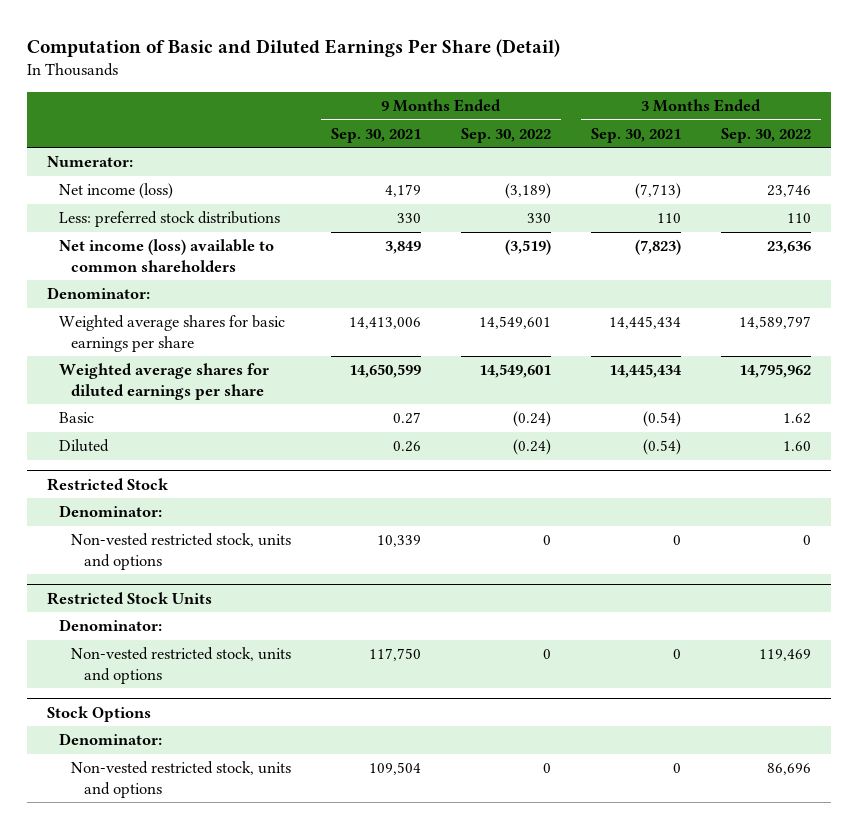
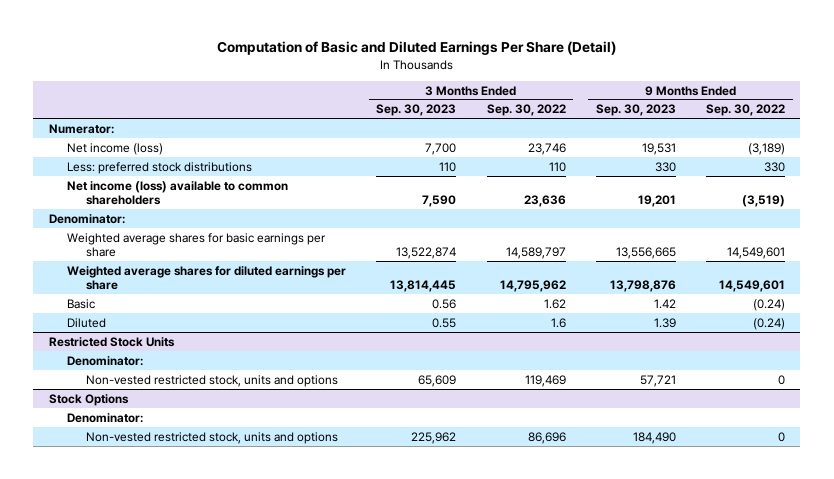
[331,127,422,143] Sep. 30, 2021 -> none
[591,127,682,143] Sep. 30, 2021 -> none
none -> [376,104,457,117] Sep. 30, 2023
none -> [595,104,676,117] Sep. 30, 2023
[47,477,169,491] Restricted Stock -> none
[59,505,163,518] Denominator: -> none
[71,533,292,570] Non-vested restricted stock, units and options -> none
[783,441,812,452] 1.60 -> [550,317,566,328] 1.6

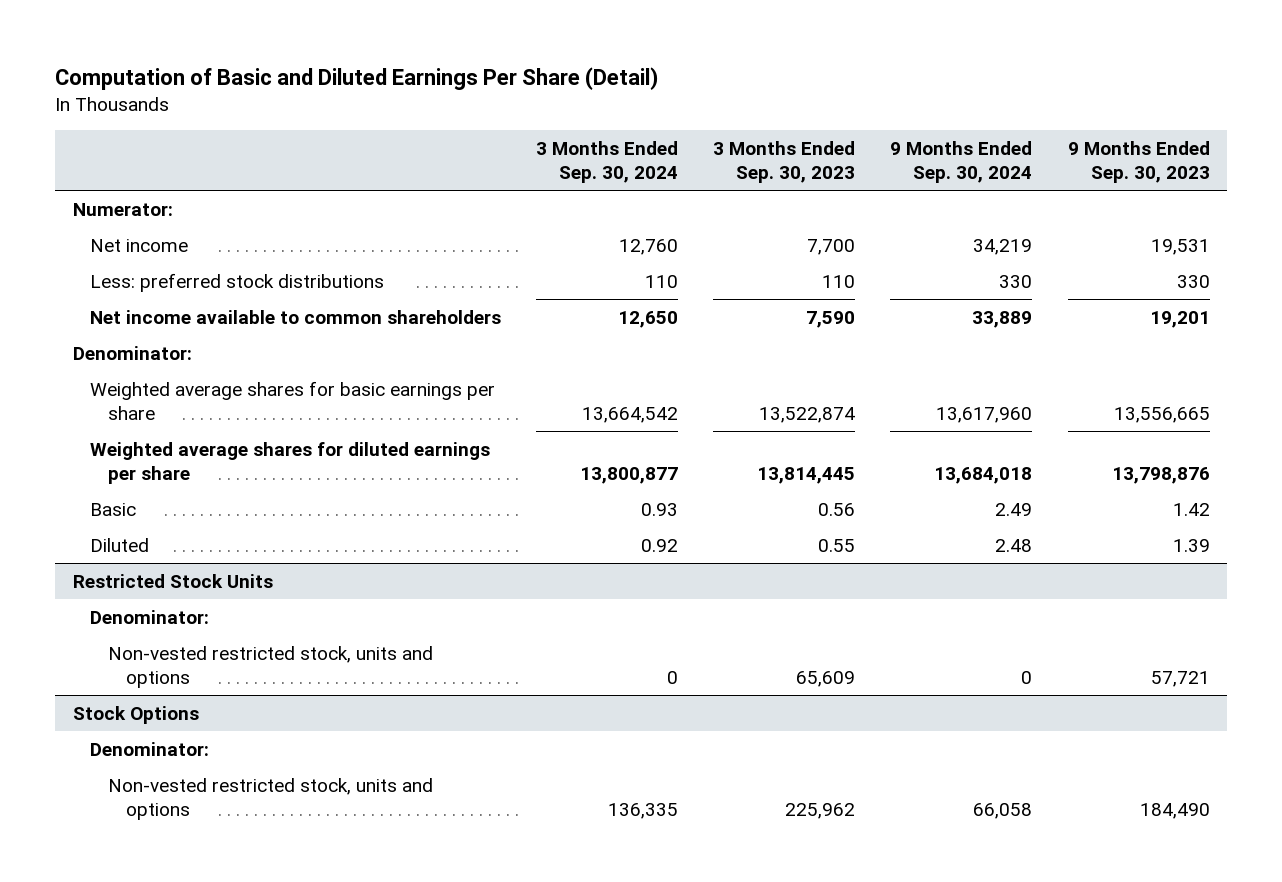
[486,104,566,117] Sep. 30, 2022 -> none
[706,104,786,117] Sep. 30, 2022 -> none
none -> [536,140,679,183] 3 Months Ended Sep. 30, 2024
none -> [890,140,1033,183] 9 Months Ended Sep. 30, 2024
[67,142,164,155] Net income (loss) -> [90,238,189,252] Net income
[67,180,289,205] Net income (loss) available to common shareholders -> [90,309,502,324] Net income available to common shareholders

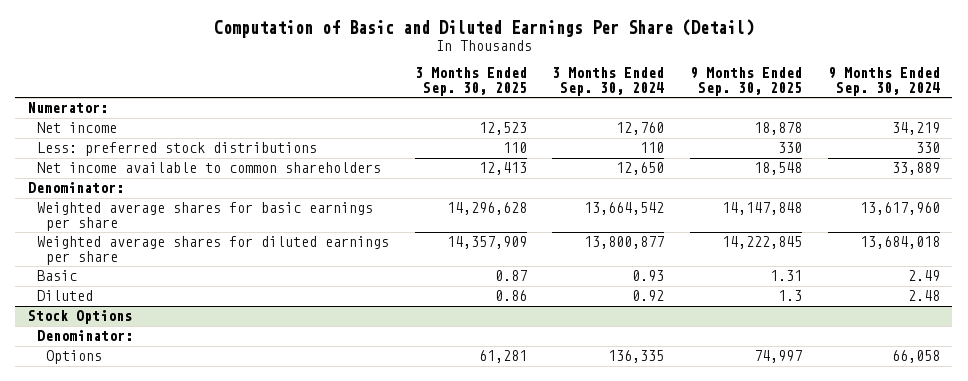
[713,140,856,183] 3 Months Ended Sep. 30, 2023 -> none
[1067,140,1210,183] 9 Months Ended Sep. 30, 2023 -> none
none -> [414,67,527,96] 3 Months Ended Sep. 30, 2025
none -> [689,67,802,96] 9 Months Ended Sep. 30, 2025
[72,573,273,588] Restricted Stock Units -> none
[90,609,210,624] Denominator: -> none
[108,645,434,688] Non-vested restricted stock, units and options -> none
[108,777,434,820] Non-vested restricted stock, units and options -> [45,350,102,365] Options

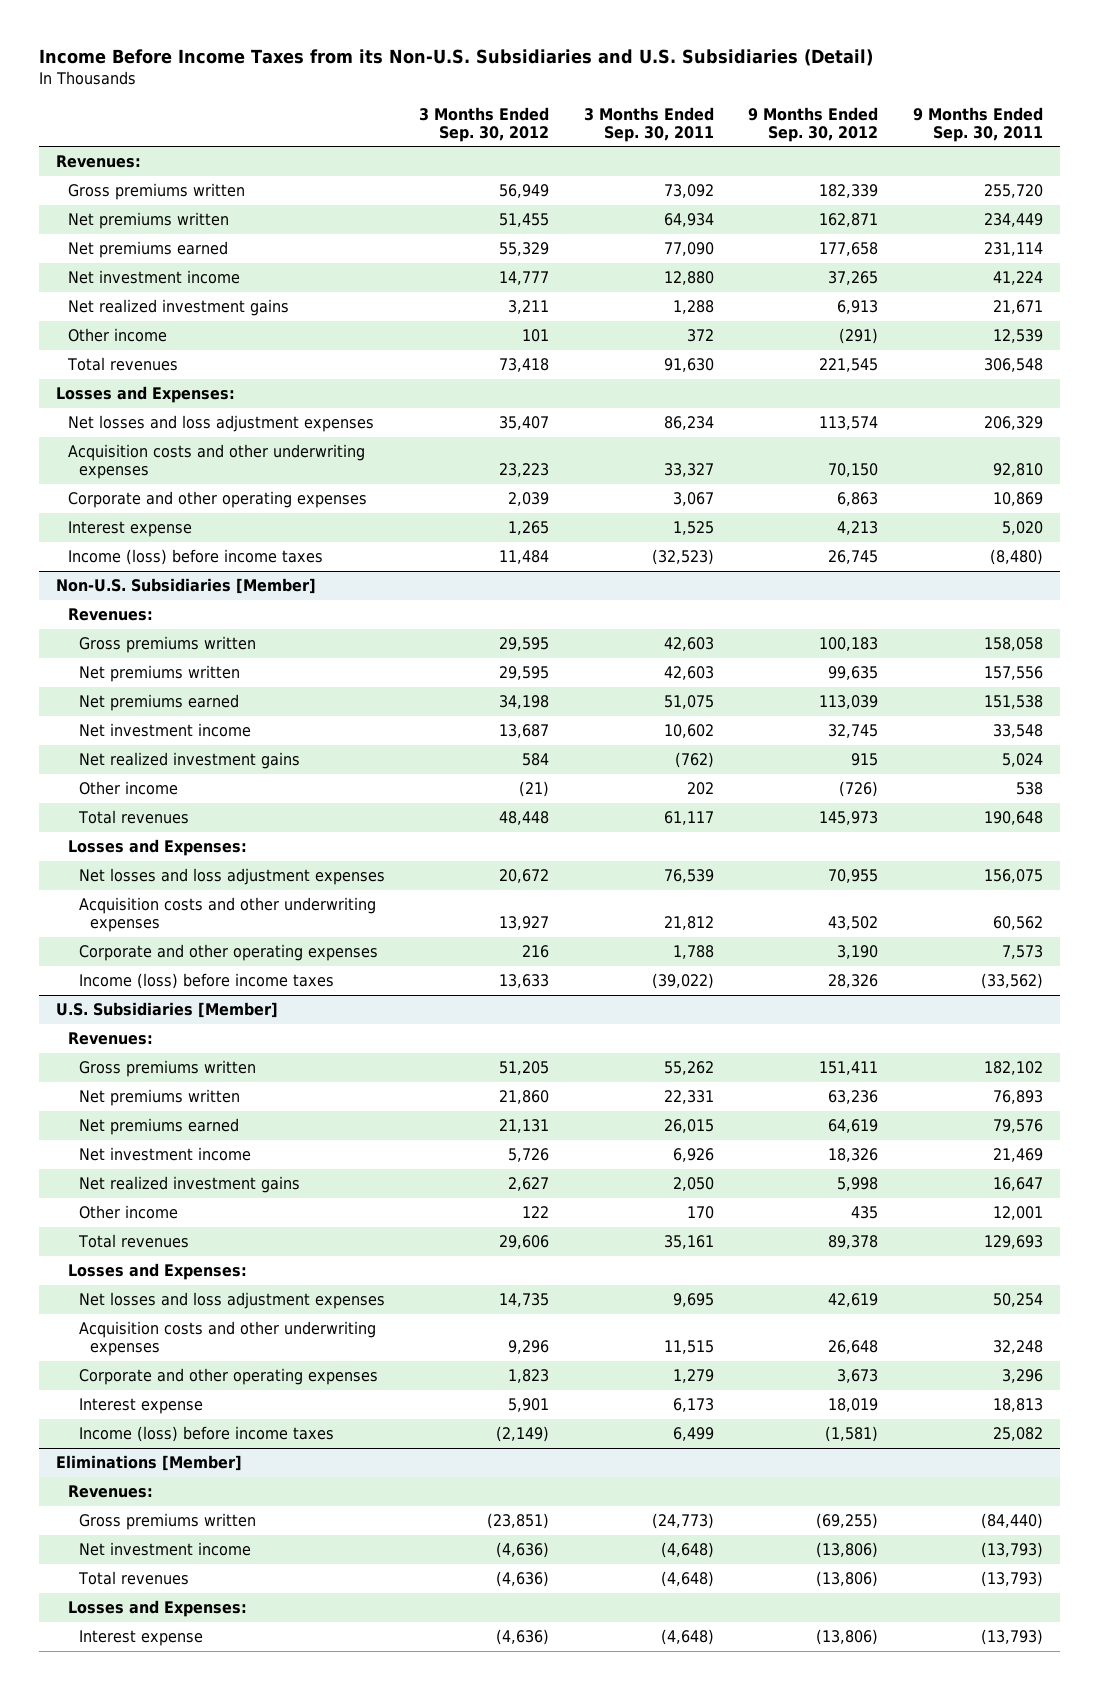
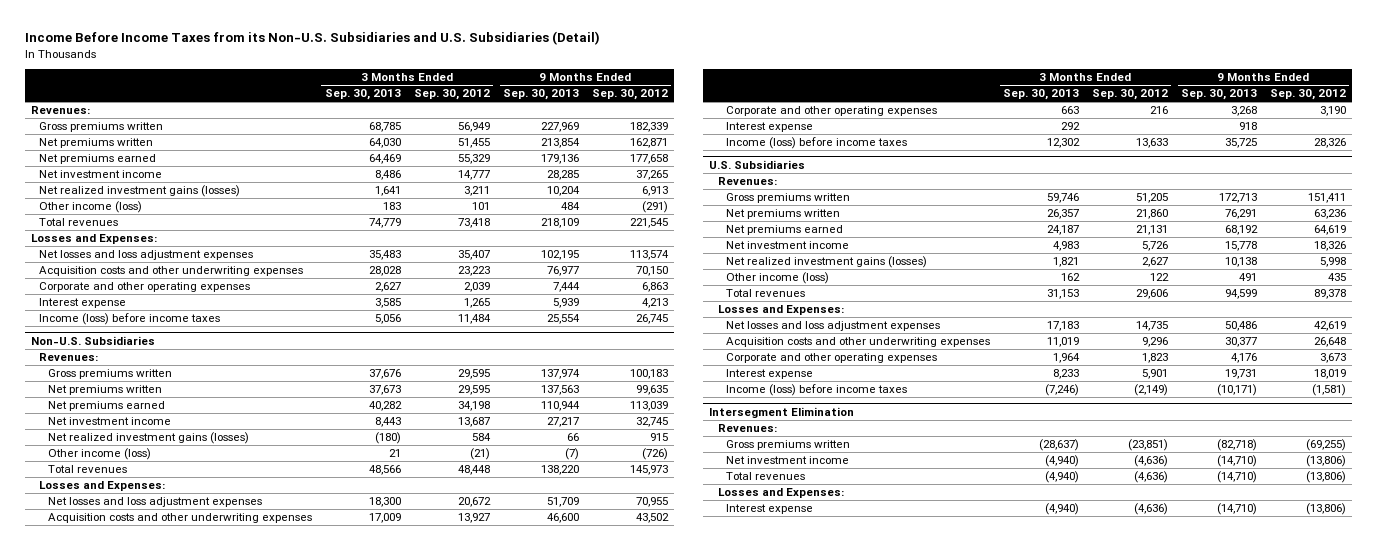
[583,106,714,142] 3 Months Ended Sep. 30, 2011 -> none
[913,106,1044,142] 9 Months Ended Sep. 30, 2011 -> none
none -> [324,89,401,101] Sep. 30, 2013
none -> [502,89,579,101] Sep. 30, 2013
[67,299,289,317] Net realized investment gains -> [39,185,241,198] Net realized investment gains (losses)
[67,328,167,343] Other income -> [39,201,143,214] Other income (loss)
[56,578,317,595] Non-U.S. Subsidiaries [Member] -> [31,335,156,345] Non-U.S. Subsidiaries
[78,752,300,770] Net realized investment gains -> [47,432,249,445] Net realized investment gains (losses)
[78,781,178,796] Other income -> [47,448,151,461] Other income (loss)
none -> [725,122,813,133] Interest expense
[56,1002,279,1019] U.S. Subsidiaries [Member] -> [709,159,806,169] U.S. Subsidiaries
[78,1176,300,1194] Net realized investment gains -> [725,256,927,269] Net realized investment gains (losses)
[78,1205,178,1220] Other income -> [725,272,829,285] Other income (loss)
[56,1455,243,1472] Eliminations [Member] -> none
none -> [709,406,855,418] Intersegment Elimination

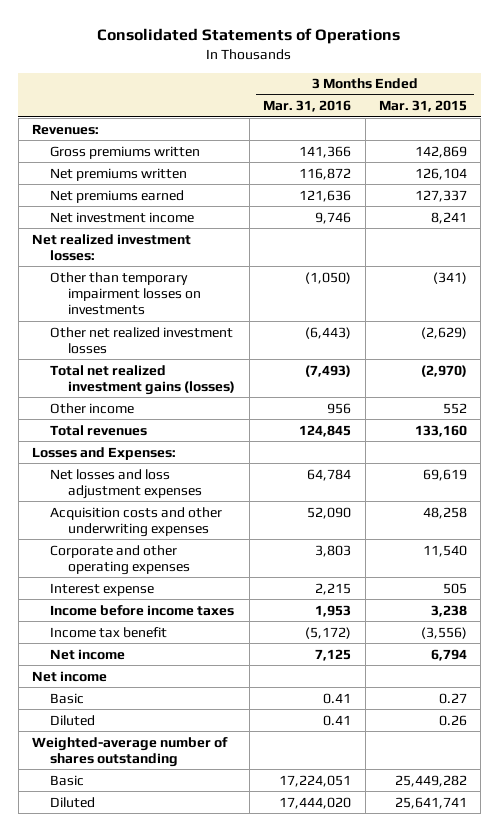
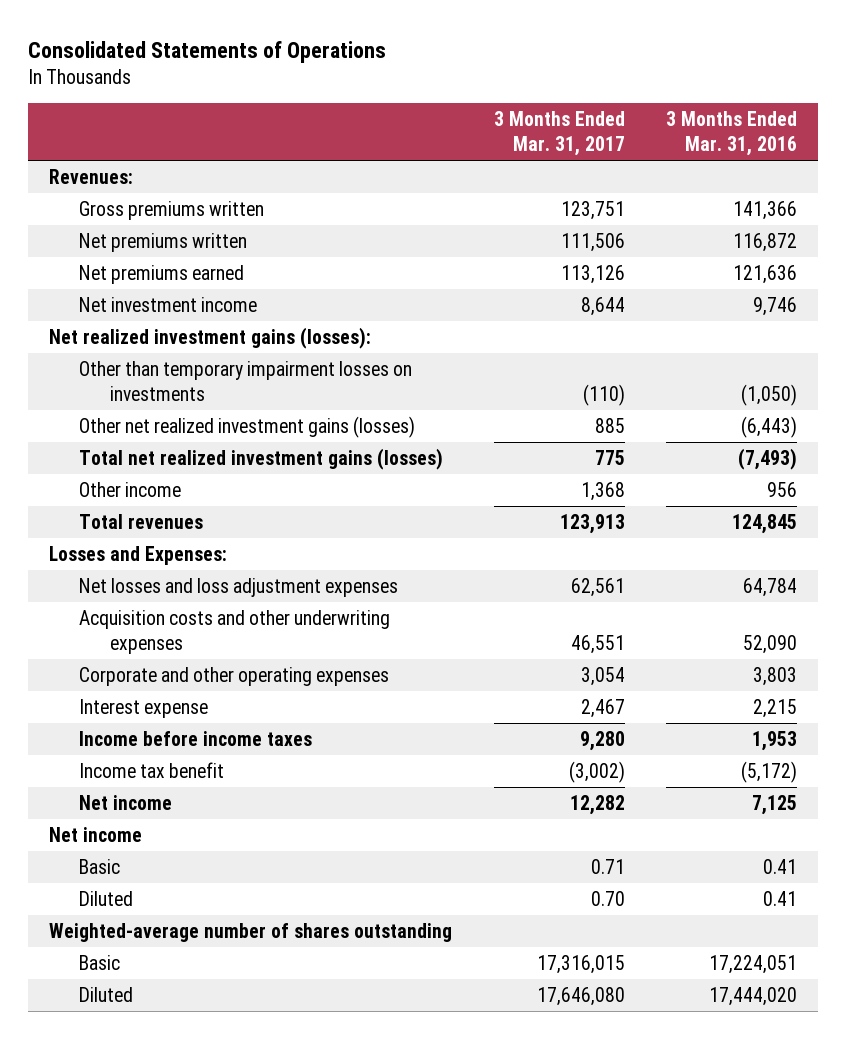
[378,100,467,113] Mar. 31, 2015 -> none
none -> [493,111,625,157] 3 Months Ended Mar. 31, 2017
[31,233,191,261] Net realized investment losses: -> [48,326,371,349] Net realized investment gains (losses):
[50,326,234,354] Other net realized investment losses -> [79,415,416,438] Other net realized investment gains (losses)

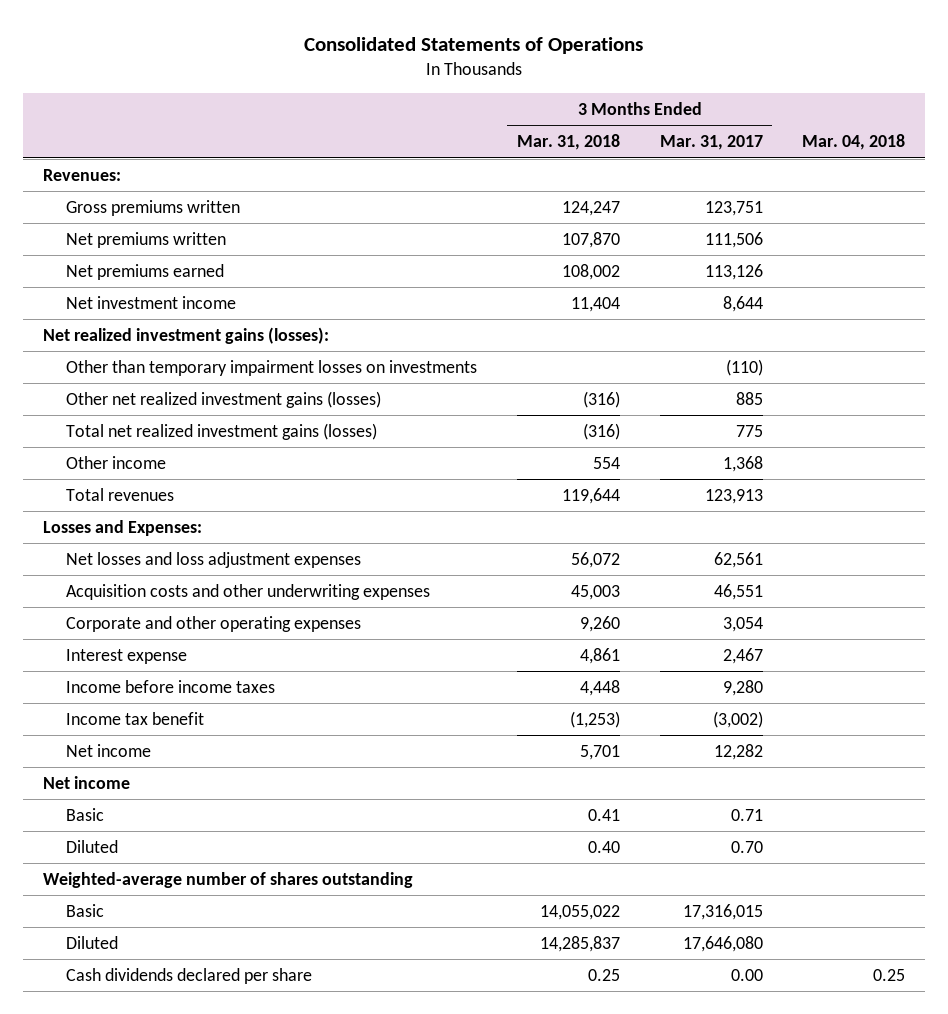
[666,111,798,157] 3 Months Ended Mar. 31, 2016 -> none
none -> [516,134,620,151] Mar. 31, 2018
none -> [802,134,906,151] Mar. 04, 2018
none -> [66,967,313,984] Cash dividends declared per share

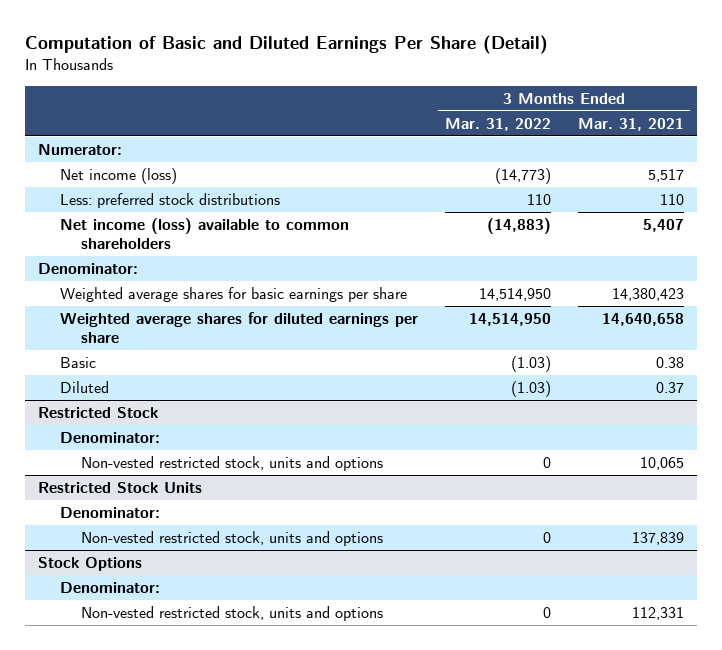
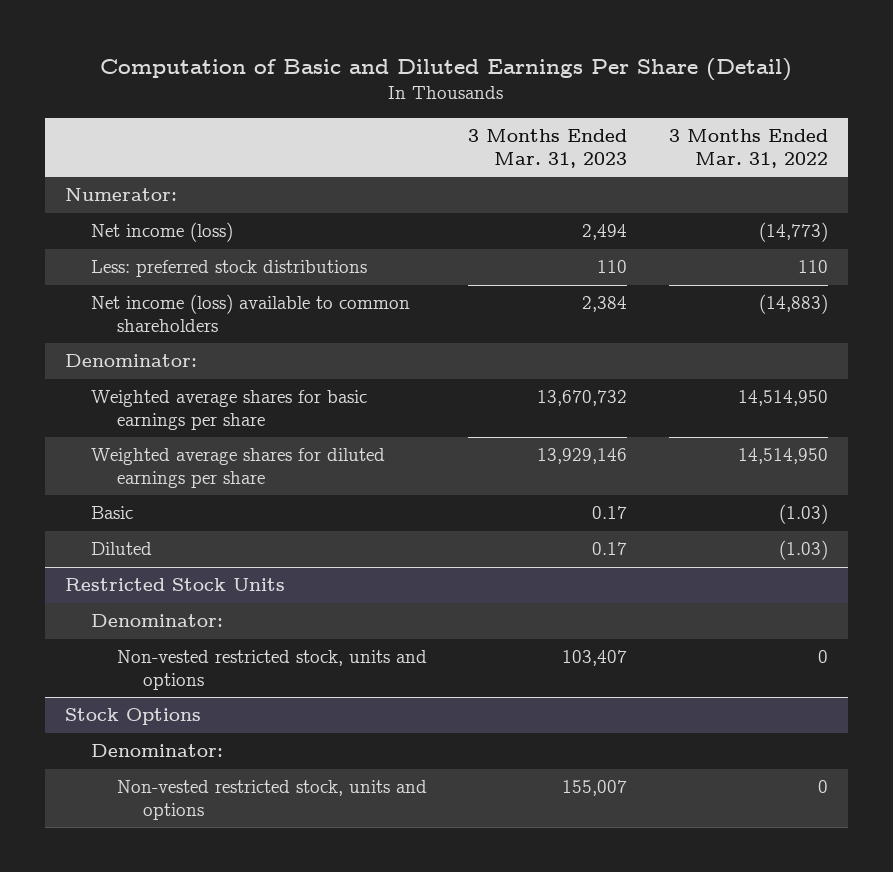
[577,117,684,131] Mar. 31, 2021 -> none
none -> [468,129,628,168] 3 Months Ended Mar. 31, 2023
[38,406,159,418] Restricted Stock -> none
[59,431,160,443] Denominator: -> none
[81,455,384,471] Non-vested restricted stock, units and options -> none

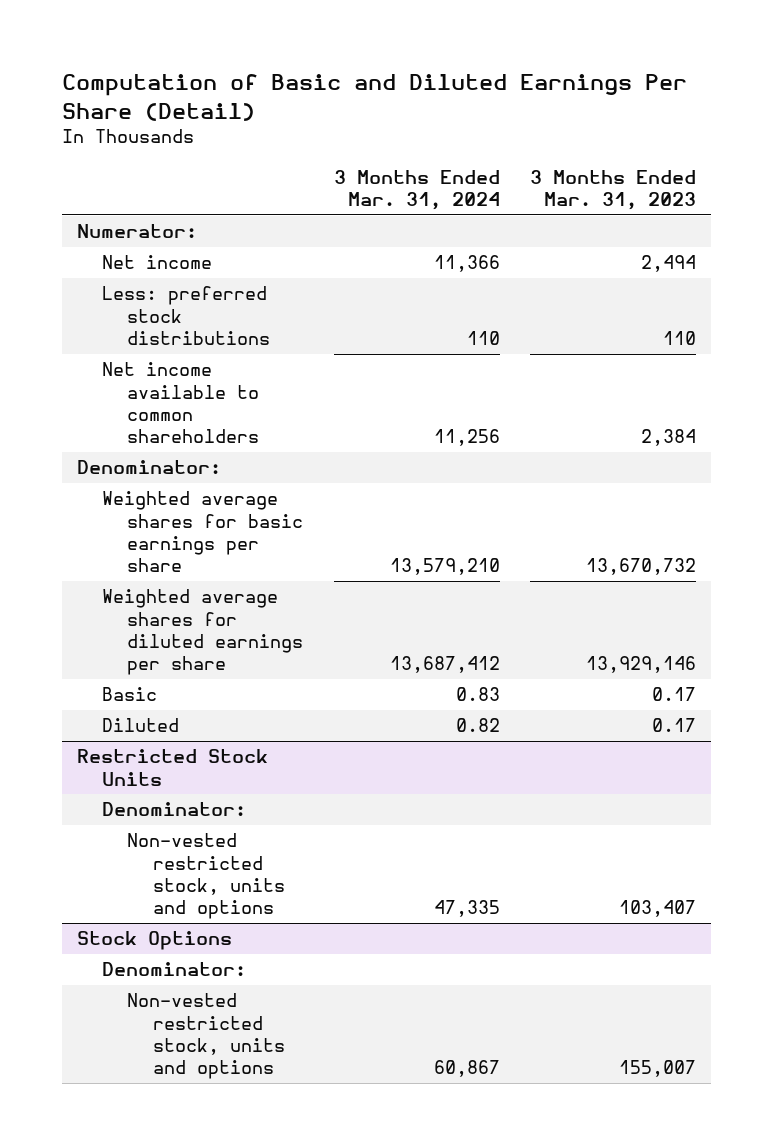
[668,129,828,168] 3 Months Ended Mar. 31, 2022 -> none
none -> [333,169,500,211] 3 Months Ended Mar. 31, 2024
[91,222,234,243] Net income (loss) -> [102,255,213,270] Net income
[91,294,411,332] Net income (loss) available to common shareholders -> [102,362,260,444] Net income available to common shareholders

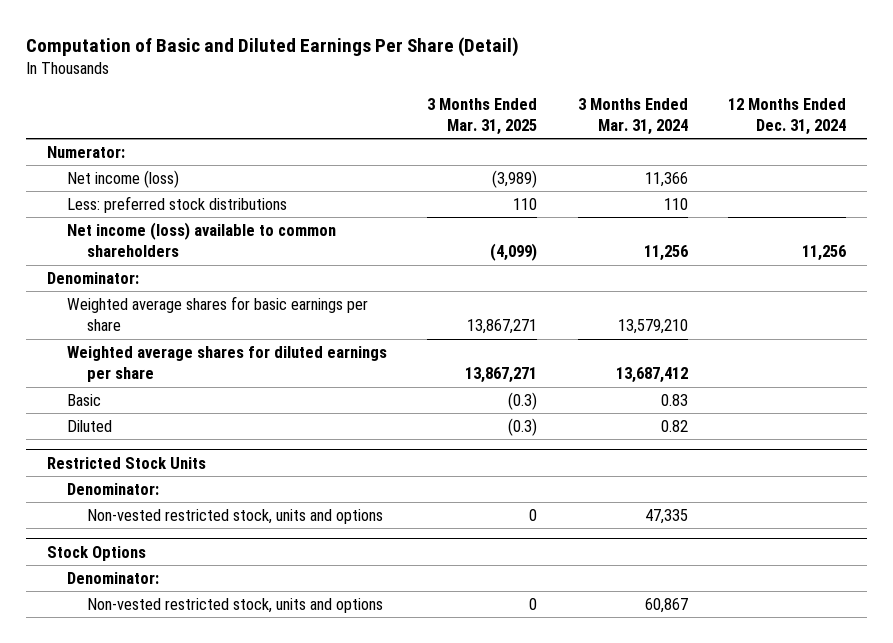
[530,169,697,211] 3 Months Ended Mar. 31, 2023 -> none
none -> [427,98,538,136] 3 Months Ended Mar. 31, 2025
none -> [728,98,847,136] 12 Months Ended Dec. 31, 2024
[102,255,213,270] Net income -> [66,170,179,189] Net income (loss)
[102,362,260,444] Net income available to common shareholders -> [66,222,336,258] Net income (loss) available to common shareholders

